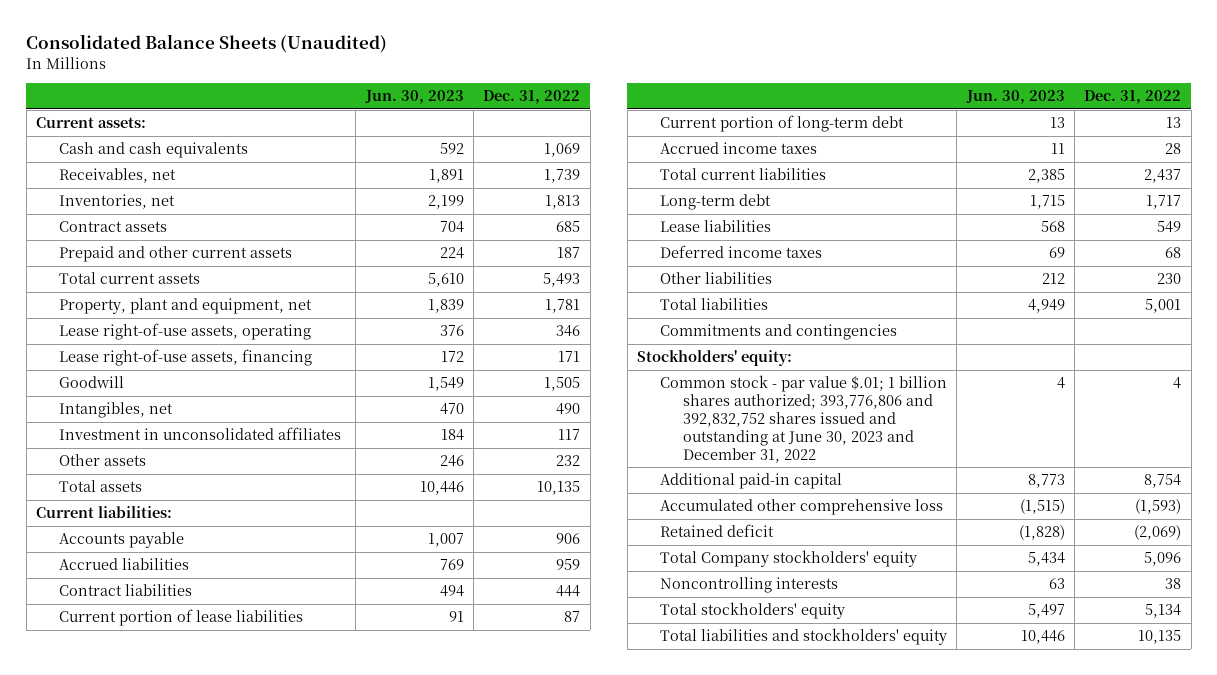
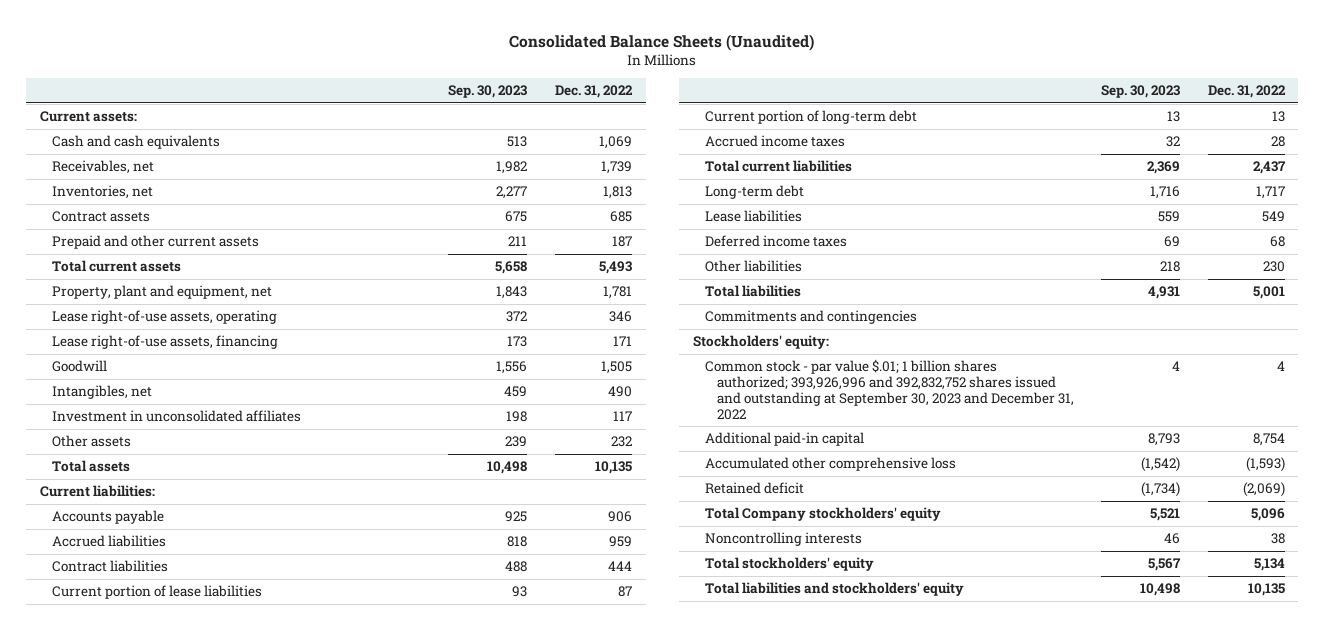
[364,90,464,105] Jun. 30, 2023 -> none
none -> [448,85,528,99] Sep. 30, 2023
[659,375,947,463] Common stock - par value $.01; 1 billion shares authorized; 393,776,806 and 392,832,752 shares issued and outstanding at June 30, 2023 and December 31, 2022 -> [704,359,1074,420] Common stock - par value $.01; 1 billion shares authorized; 393,926,996 and 392,832,752 shares issued and outstanding at September 30, 2023 and December 31, 2022

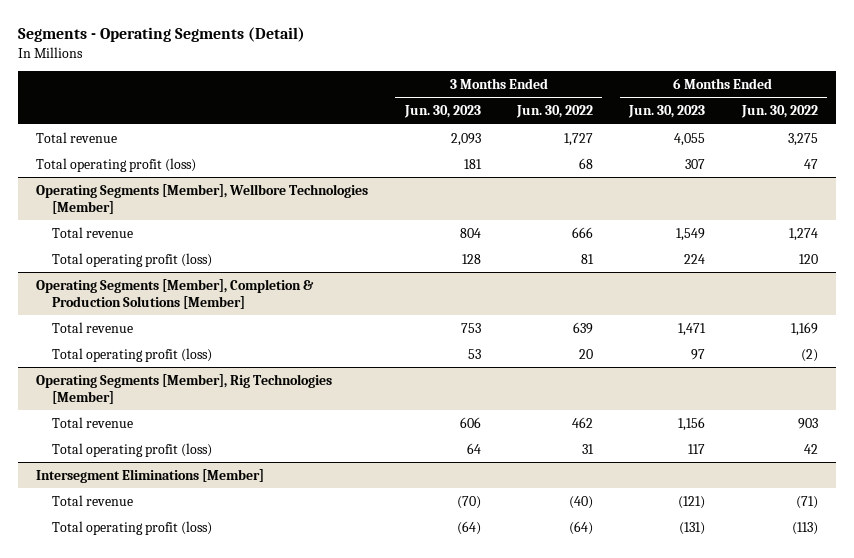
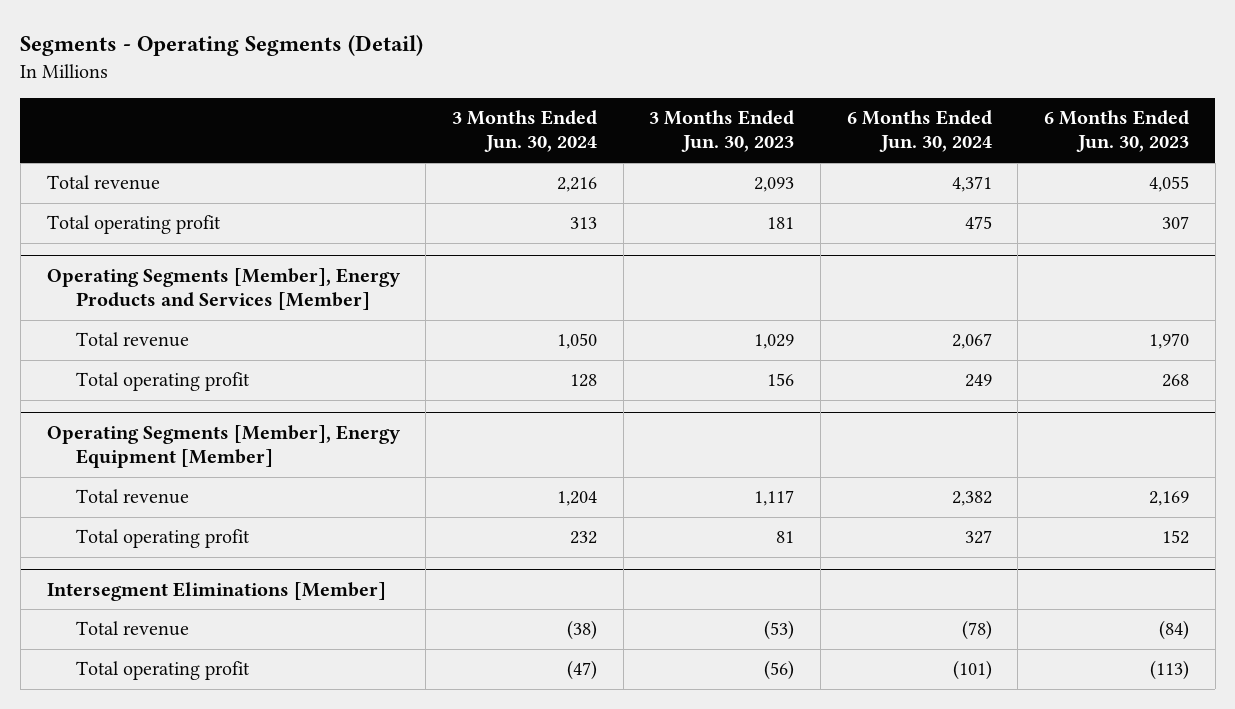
[515,105,593,119] Jun. 30, 2022 -> none
[740,105,818,119] Jun. 30, 2022 -> none
none -> [451,109,597,153] 3 Months Ended Jun. 30, 2024
none -> [846,109,992,153] 6 Months Ended Jun. 30, 2024
[36,183,369,214] Operating Segments [Member], Wellbore Technologies [Member] -> none
[36,278,315,309] Operating Segments [Member], Completion & Production Solutions [Member] -> none
[36,373,333,404] Operating Segments [Member], Rig Technologies [Member] -> none
[51,416,133,428] Total revenue -> none
[51,442,212,457] Total operating profit (loss) -> none
[36,157,197,172] Total operating profit (loss) -> [46,215,221,235] Total operating profit
none -> [46,267,401,311] Operating Segments [Member], Energy Products and Services [Member]
[459,227,481,238] 804 -> [754,334,795,350] 1,029
[676,227,706,241] 1,549 -> [1148,333,1189,350] 1,970
[51,252,212,267] Total operating profit (loss) -> [76,372,251,392] Total operating profit
[461,253,481,264] 128 -> [767,373,795,387] 156
[684,253,706,264] 224 -> [1161,374,1189,388] 268
none -> [46,424,401,469] Operating Segments [Member], Energy Equipment [Member]
[460,322,481,333] 753 -> [754,490,795,507] 1,117
[678,322,707,336] 1,471 -> [1148,491,1189,507] 2,169
[51,347,212,362] Total operating profit (loss) -> [76,529,251,549] Total operating profit
[467,348,481,359] 53 -> [776,531,795,544] 81
[691,348,706,360] 97 -> [1161,530,1189,545] 152
[456,495,481,509] (70) -> [764,620,795,641] (53)
[678,495,706,509] (121) -> [1158,620,1189,641] (84)
[51,520,212,535] Total operating profit (loss) -> [76,661,251,681] Total operating profit
[456,520,481,535] (64) -> [764,660,795,681] (56)
[679,521,706,535] (131) -> [1149,660,1189,681] (113)

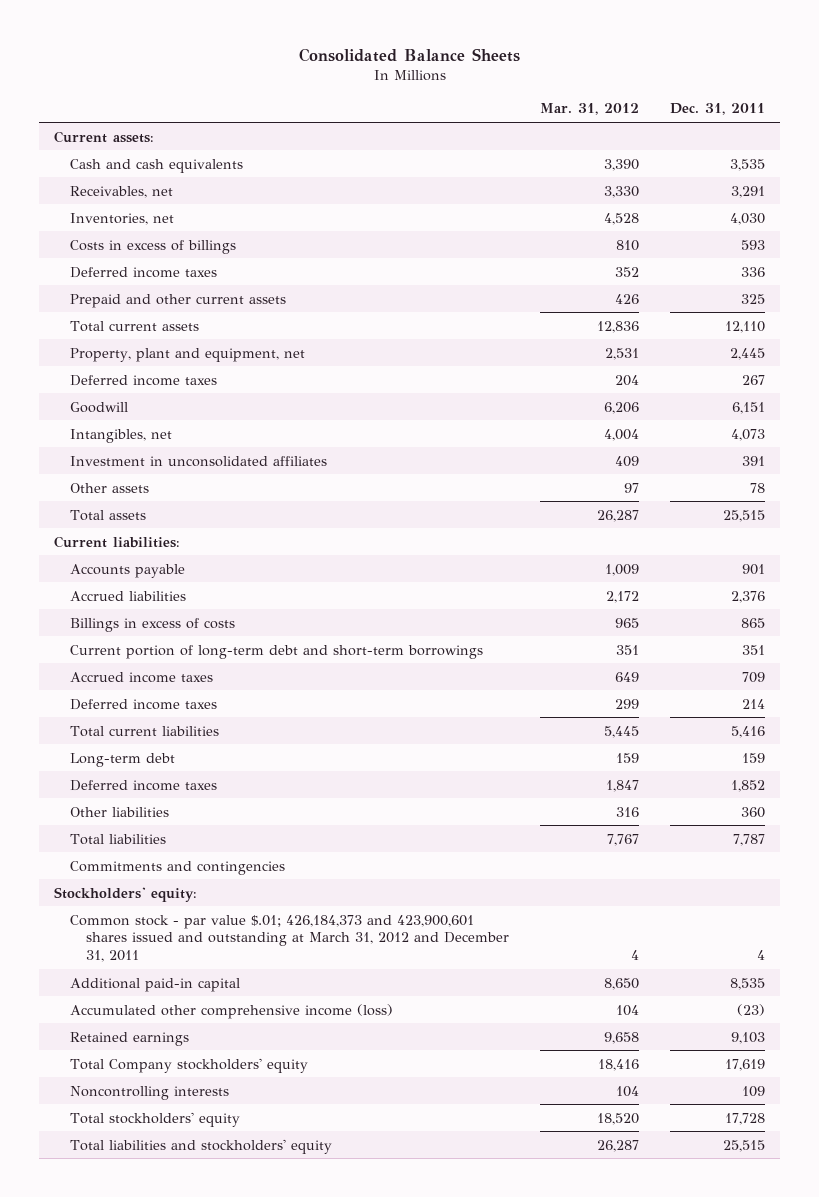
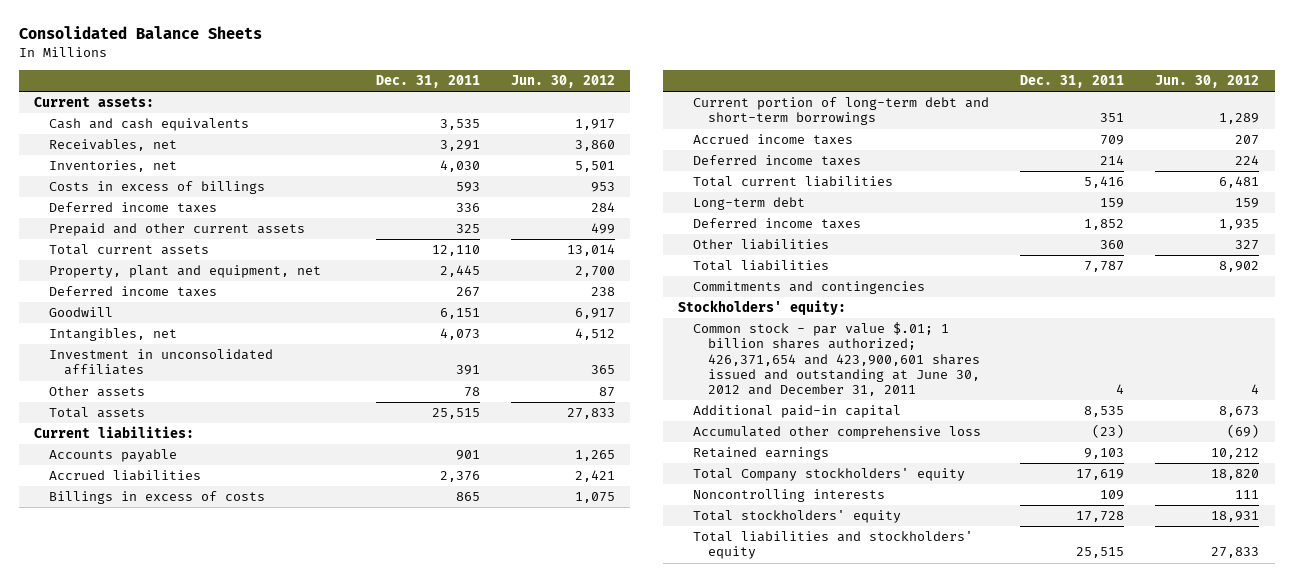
[539,103,639,116] Mar. 31, 2012 -> none
none -> [510,74,615,88] Jun. 30, 2012
[70,914,510,963] Common stock - par value $.01; 426,184,373 and 423,900,601 shares issued and outstanding at March 31, 2012 and December 31, 2011 -> [693,322,981,397] Common stock - par value $.01; 1 billion shares authorized; 426,371,654 and 423,900,601 shares issued and outstanding at June 30, 2012 and December 31, 2011
[70,1003,394,1019] Accumulated other comprehensive income (loss) -> [693,426,982,440] Accumulated other comprehensive loss

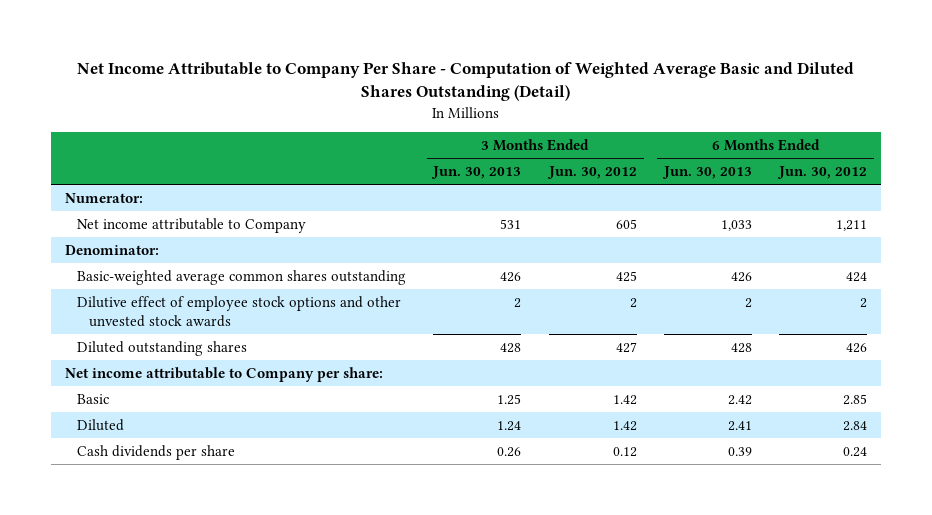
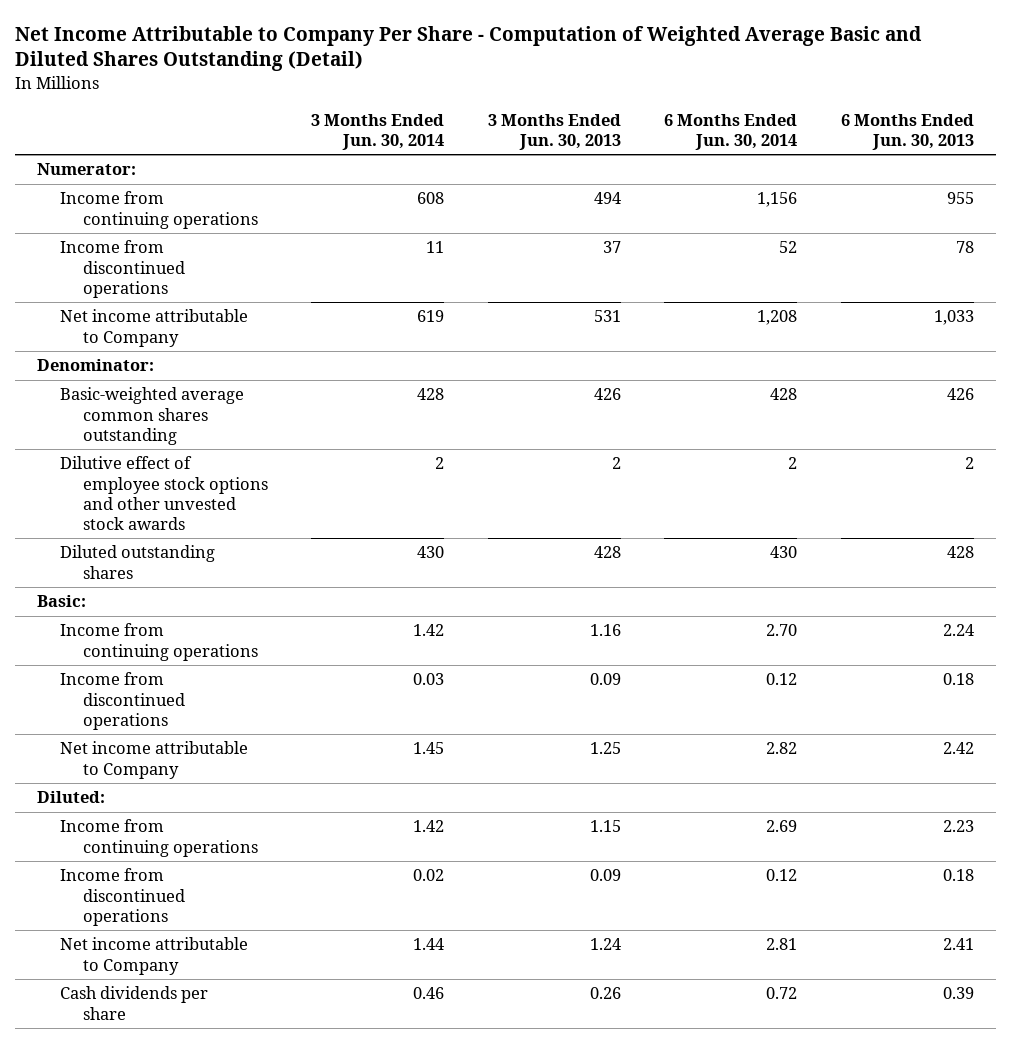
[546,166,637,180] Jun. 30, 2012 -> none
[777,166,868,180] Jun. 30, 2012 -> none
none -> [311,113,445,150] 3 Months Ended Jun. 30, 2014
none -> [664,113,798,150] 6 Months Ended Jun. 30, 2014
none -> [59,191,258,229] Income from continuing operations
none -> [59,240,185,298] Income from discontinued operations
[64,366,383,382] Net income attributable to Company per share: -> none
none -> [36,595,86,608] Basic:
none -> [59,623,258,661] Income from continuing operations
none -> [59,672,185,730] Income from discontinued operations
[77,393,110,404] Basic -> [59,741,248,779] Net income attributable to Company
none -> [36,791,105,804] Diluted:
none -> [59,819,258,857] Income from continuing operations
none -> [59,868,185,926] Income from discontinued operations
[77,418,125,431] Diluted -> [59,937,248,975] Net income attributable to Company

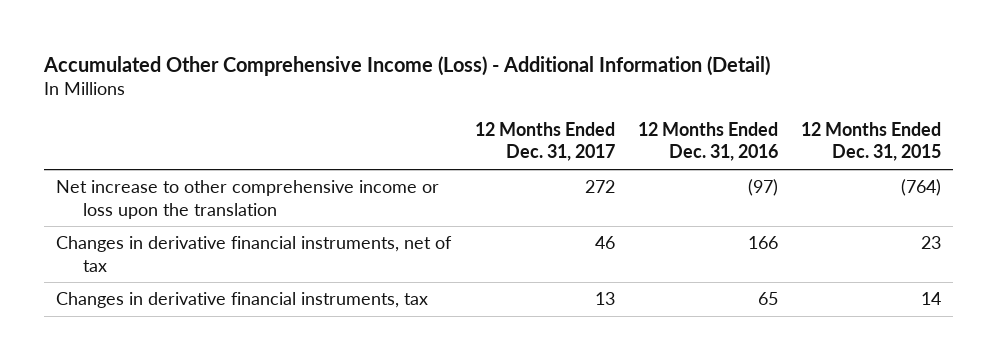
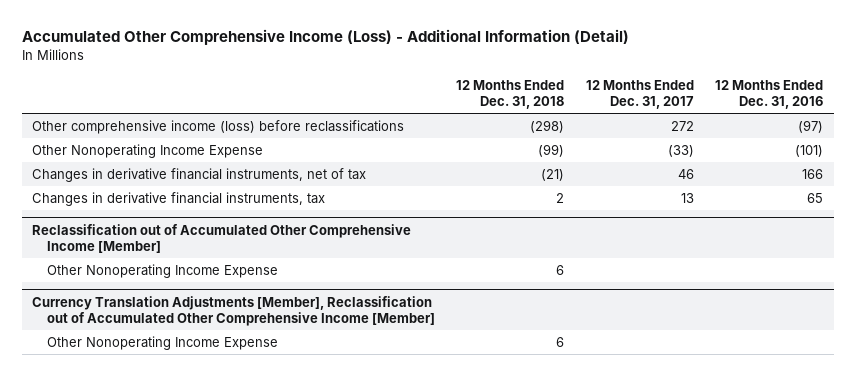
[801,122,942,162] 12 Months Ended Dec. 31, 2015 -> none
none -> [456,79,565,109] 12 Months Ended Dec. 31, 2018
[56,180,440,219] Net increase to other comprehensive income or loss upon the translation -> [32,119,405,134] Other comprehensive income (loss) before reclassifications
none -> [32,143,264,158] Other Nonoperating Income Expense
none -> [32,223,412,253] Reclassification out of Accumulated Other Comprehensive Income [Member]
none -> [46,263,278,278] Other Nonoperating Income Expense
none -> [32,295,435,326] Currency Translation Adjustments [Member], Reclassification out of Accumulated Other Comprehensive Income [Member]
none -> [46,335,278,350] Other Nonoperating Income Expense

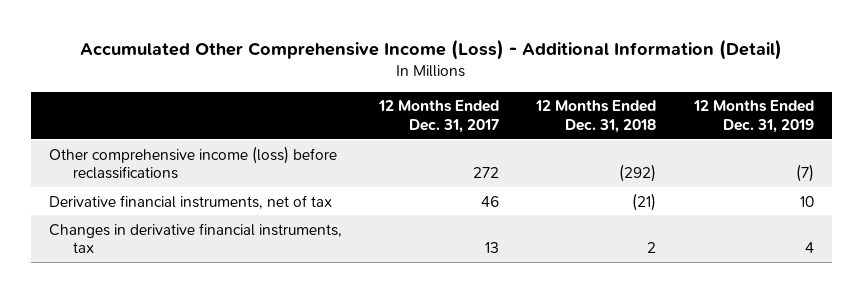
[715,79,824,109] 12 Months Ended Dec. 31, 2016 -> none
none -> [692,100,814,133] 12 Months Ended Dec. 31, 2019
[32,143,264,158] Other Nonoperating Income Expense -> none
[530,119,565,133] (298) -> [619,163,657,182] (292)
[32,167,367,182] Changes in derivative financial instruments, net of tax -> [49,194,333,209] Derivative financial instruments, net of tax
[32,223,412,253] Reclassification out of Accumulated Other Comprehensive Income [Member] -> none
[46,263,278,278] Other Nonoperating Income Expense -> none
[32,295,435,326] Currency Translation Adjustments [Member], Reclassification out of Accumulated Other Comprehensive Income [Member] -> none
[46,335,278,350] Other Nonoperating Income Expense -> none

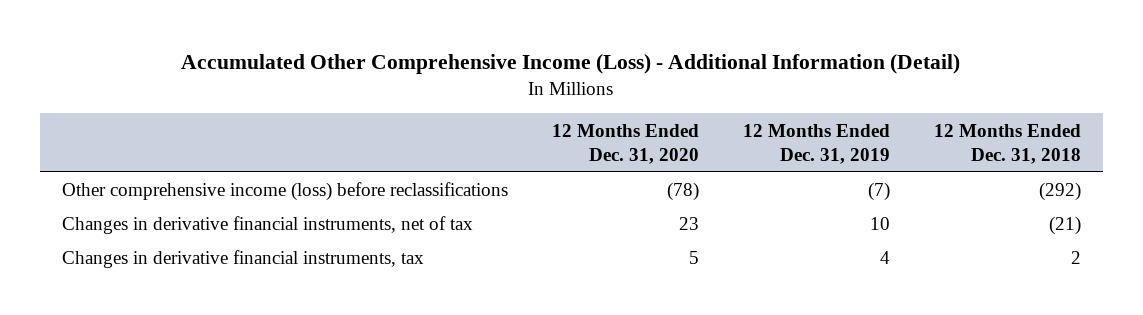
[378,100,500,133] 12 Months Ended Dec. 31, 2017 -> none
none -> [551,123,699,164] 12 Months Ended Dec. 31, 2020
[49,194,333,209] Derivative financial instruments, net of tax -> [61,216,473,235] Changes in derivative financial instruments, net of tax

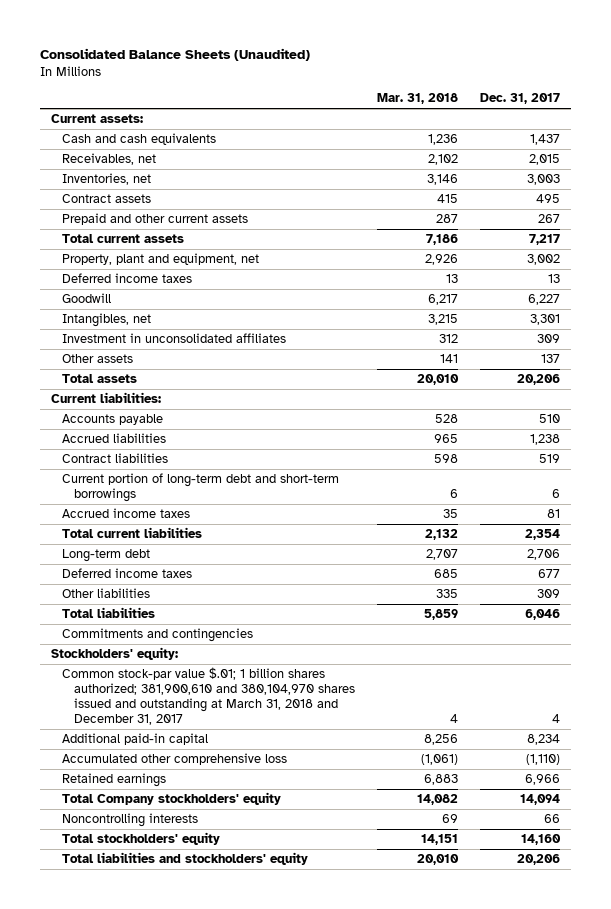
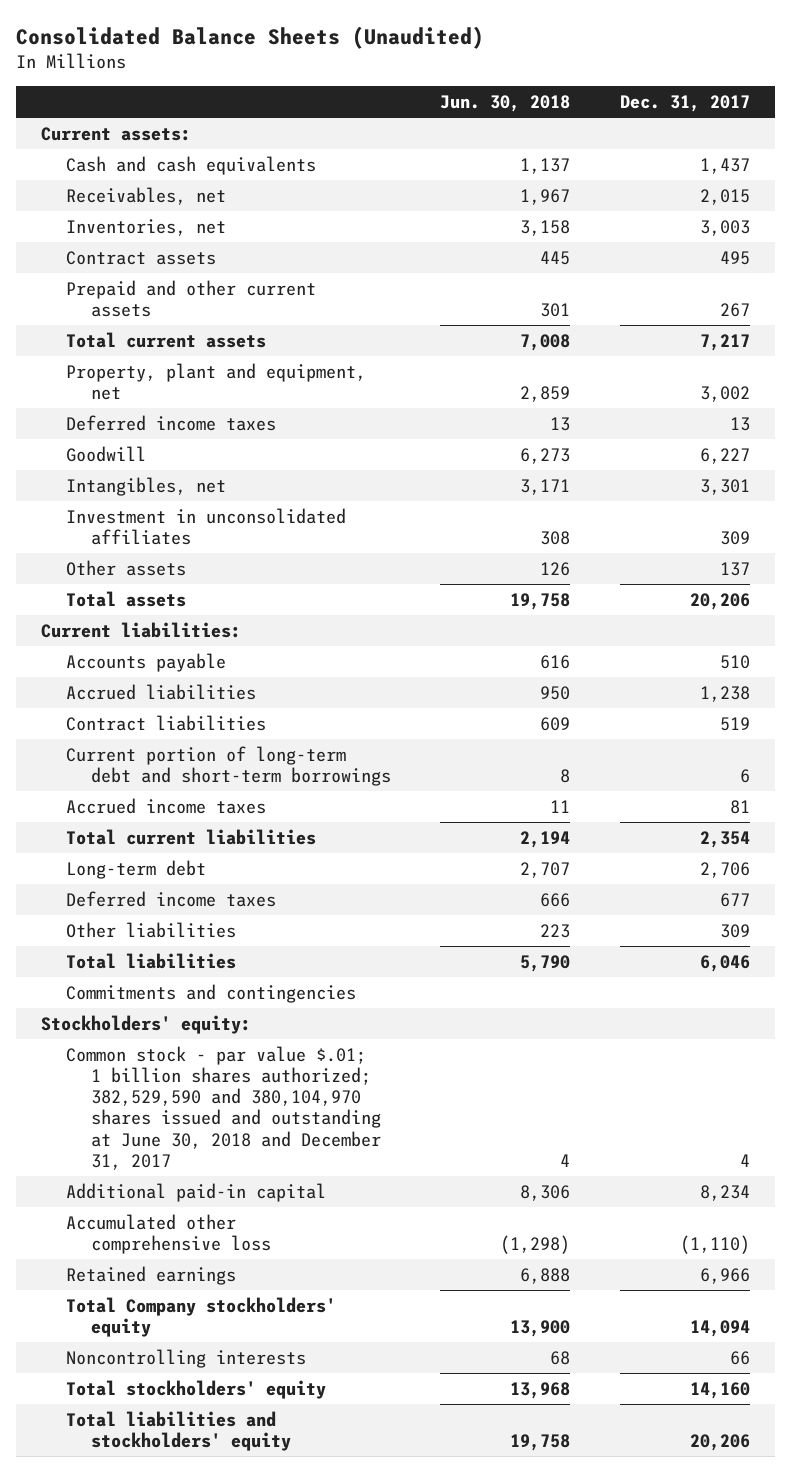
[376,93,458,105] Mar. 31, 2018 -> none
none -> [440,95,571,113] Jun. 30, 2018
[62,667,355,726] Common stock-par value $.01; 1 billion shares authorized; 381,900,610 and 380,104,970 shares issued and outstanding at March 31, 2018 and December 31, 2017 -> [65,1045,381,1170] Common stock - par value $.01; 1 billion shares authorized; 382,529,590 and 380,104,970 shares issued and outstanding at June 30, 2018 and December 31, 2017

